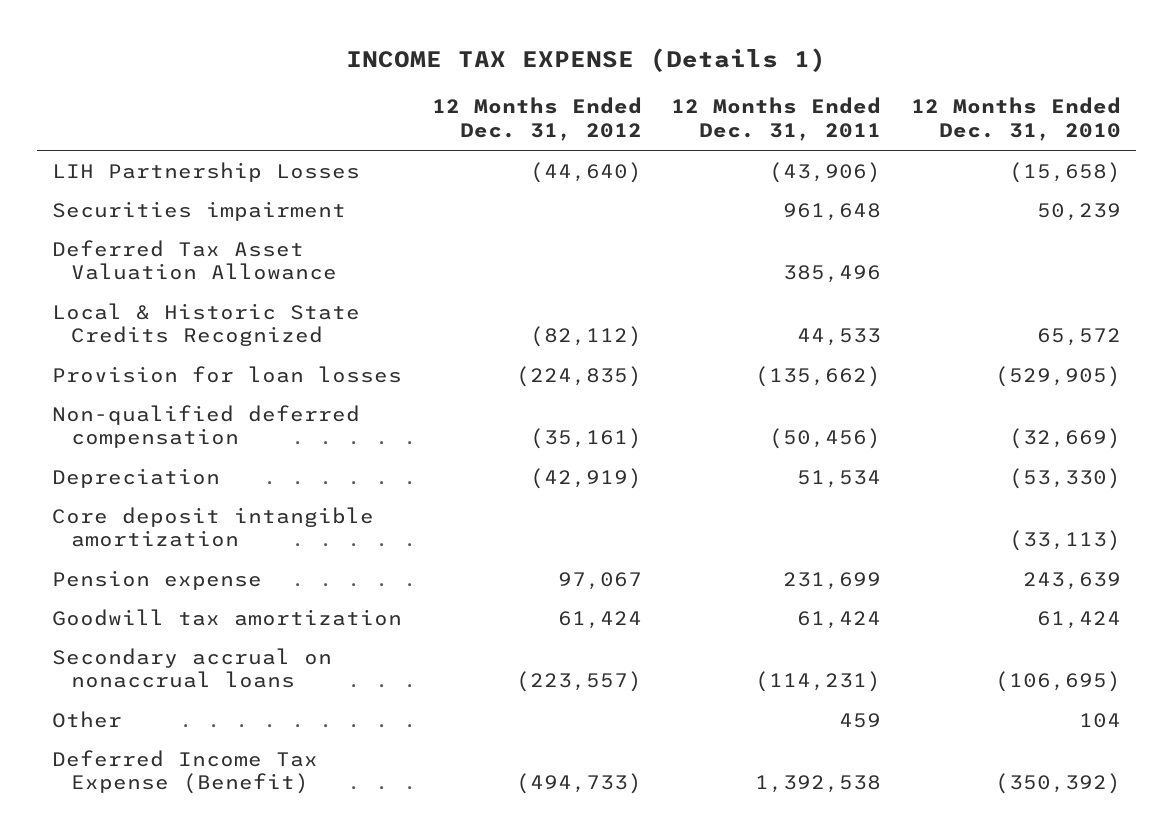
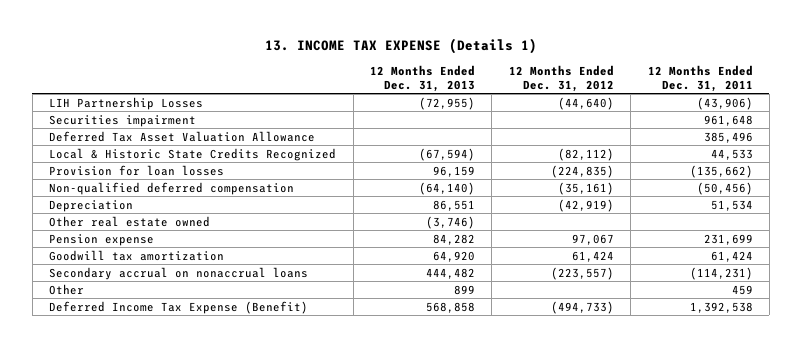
[346,48,827,73] INCOME TAX EXPENSE (Details 1) -> [264,38,537,55] 13. INCOME TAX EXPENSE (Details 1)
[911,97,1122,142] 12 Months Ended Dec. 31, 2010 -> none
none -> [369,64,475,92] 12 Months Ended Dec. 31, 2013
[51,506,374,548] Core deposit intangible amortization -> [49,215,211,227] Other real estate owned

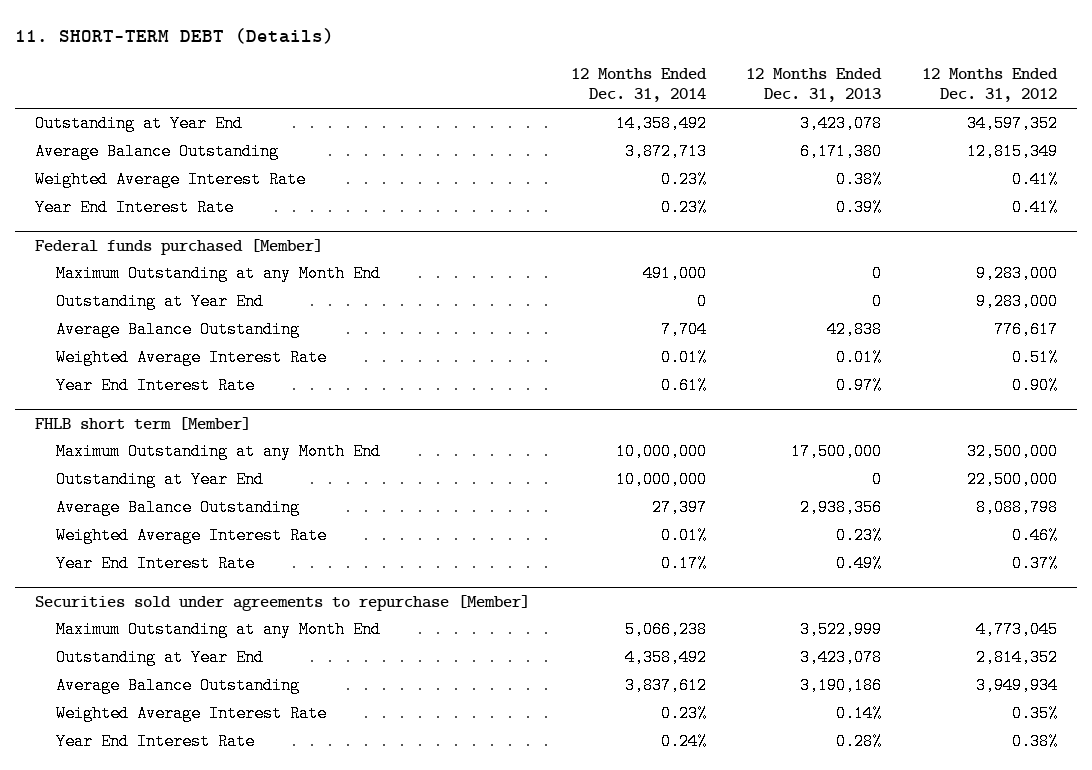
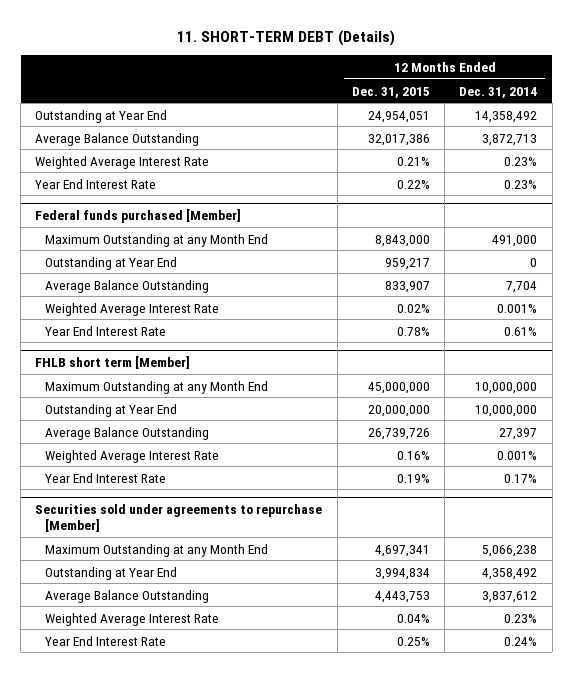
[746,68,883,103] 12 Months Ended Dec. 31, 2013 -> none
[921,68,1058,103] 12 Months Ended Dec. 31, 2012 -> none
none -> [351,86,430,98] Dec. 31, 2015
[660,349,707,367] 0.01% -> [497,303,538,313] 0.001%
[660,527,707,545] 0.01% -> [497,450,538,460] 0.001%

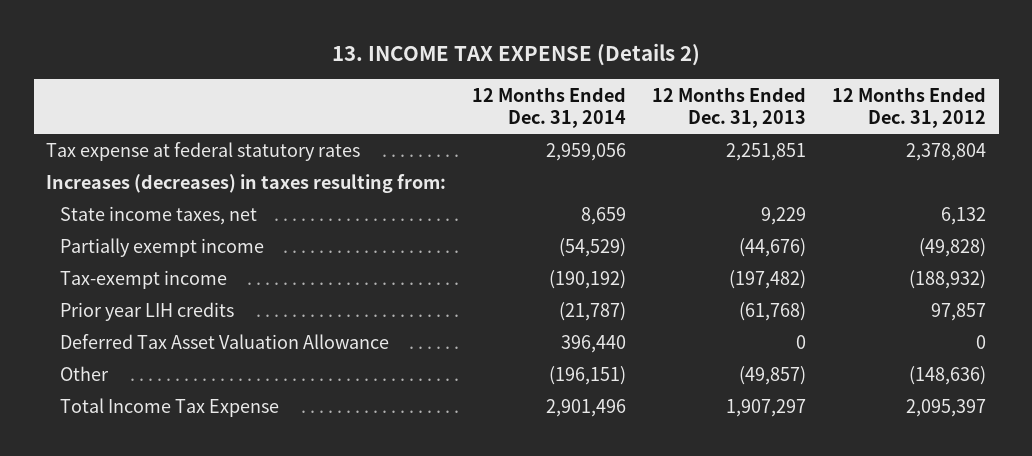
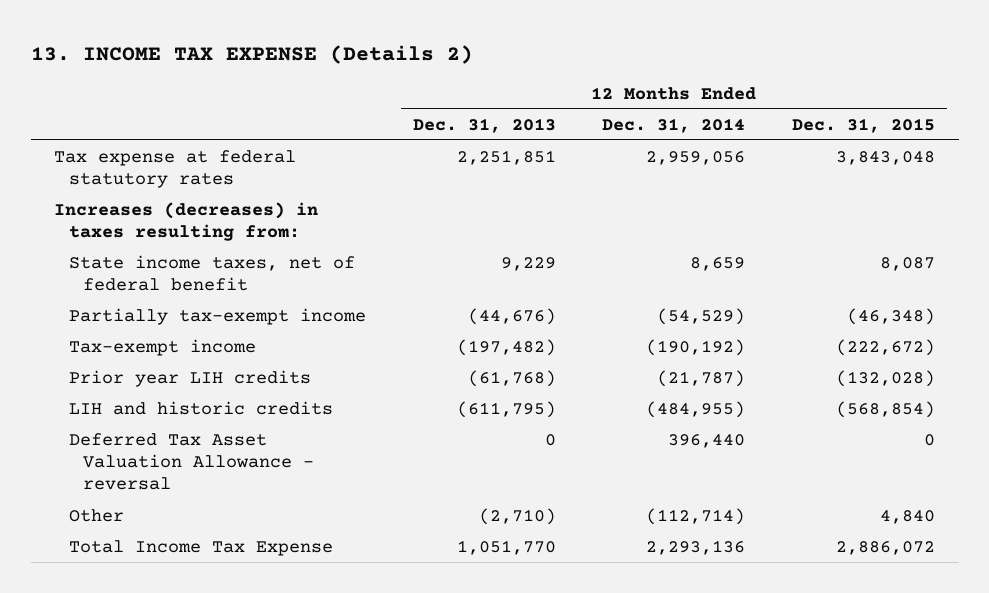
[831,86,986,128] 12 Months Ended Dec. 31, 2012 -> none
none -> [792,117,936,133] Dec. 31, 2015
[59,205,257,225] State income taxes, net -> [68,254,355,292] State income taxes, net of federal benefit
[59,237,264,257] Partially exempt income -> [68,307,366,325] Partially tax-exempt income
none -> [68,400,333,415] LIH and historic credits
[59,333,389,349] Deferred Tax Asset Valuation Allowance -> [68,432,315,491] Deferred Tax Asset Valuation Allowance - reversal
[549,365,627,385] (196,151) -> [646,507,746,525] (112,714)
[739,365,807,385] (49,857) -> [478,507,556,525] (2,710)
[546,398,627,417] 2,901,496 -> [646,539,746,555] 2,293,136
[726,398,807,417] 1,907,297 -> [456,539,556,555] 1,051,770

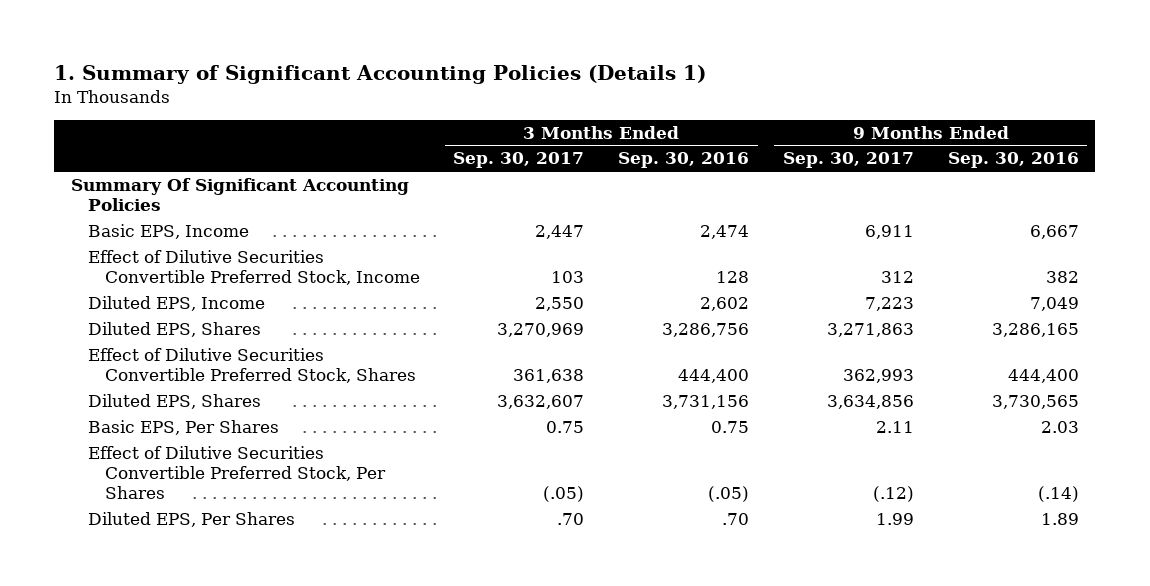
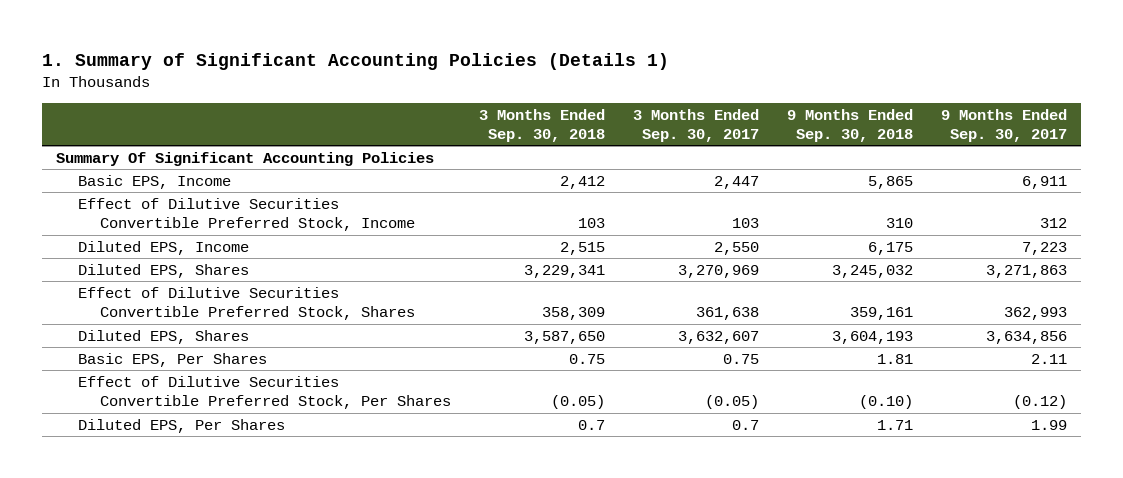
[618,152,750,169] Sep. 30, 2016 -> none
[947,152,1079,169] Sep. 30, 2016 -> none
none -> [478,108,605,142] 3 Months Ended Sep. 30, 2018
none -> [787,108,914,142] 9 Months Ended Sep. 30, 2018
[543,486,585,503] (.05) -> [704,395,759,410] (0.05)
[872,486,914,503] (.12) -> [1013,395,1068,410] (0.12)
[557,512,585,525] .70 -> [731,419,759,430] 0.7

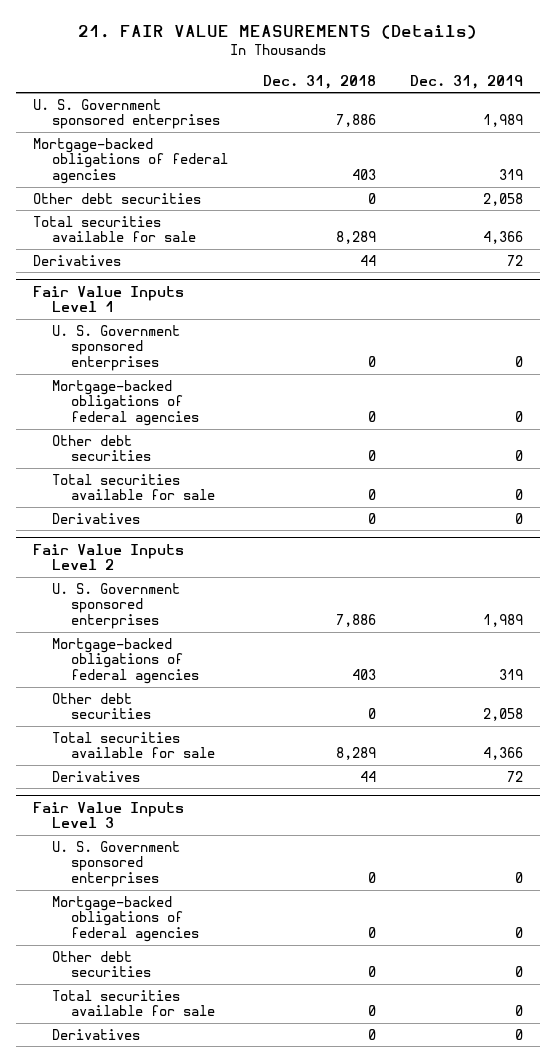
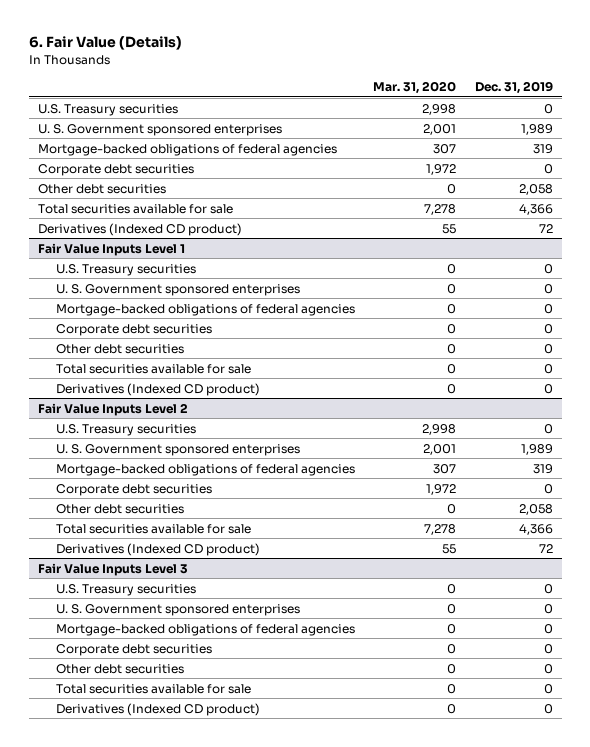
[78,25,478,40] 21. FAIR VALUE MEASUREMENTS (Details) -> [28,36,182,51] 6. Fair Value (Details)
[262,74,376,89] Dec. 31, 2018 -> none
none -> [373,80,457,94] Mar. 31, 2020
none -> [37,103,178,116] U.S. Treasury securities
none -> [37,163,194,176] Corporate debt securities
[33,254,122,266] Derivatives -> [37,222,242,236] Derivatives (Indexed CD product)
none -> [56,263,197,276] U.S. Treasury securities
none -> [56,323,213,336] Corporate debt securities
[52,512,141,524] Derivatives -> [56,382,261,396] Derivatives (Indexed CD product)
none -> [56,423,197,436] U.S. Treasury securities
none -> [56,483,213,496] Corporate debt securities
[52,770,141,782] Derivatives -> [56,542,261,556] Derivatives (Indexed CD product)
none -> [56,583,197,596] U.S. Treasury securities
none -> [56,643,213,656] Corporate debt securities
[52,1028,141,1040] Derivatives -> [56,702,261,716] Derivatives (Indexed CD product)

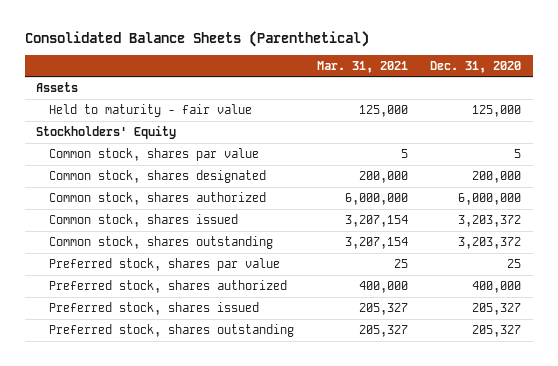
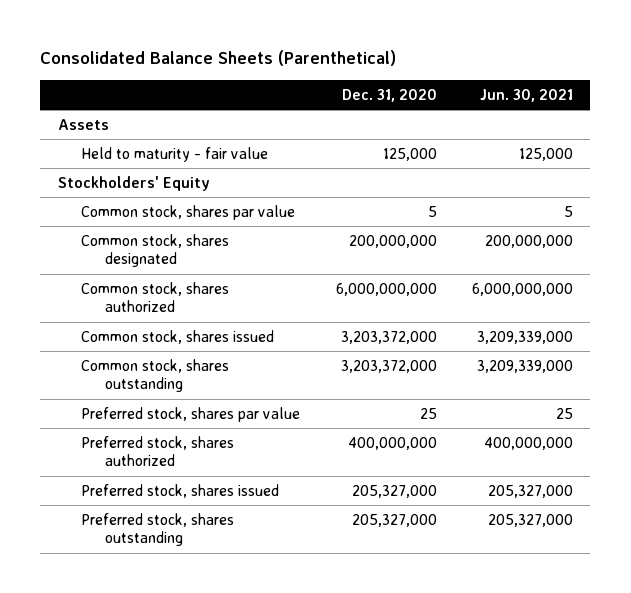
[316,60,408,73] Mar. 31, 2021 -> none
none -> [479,88,573,102] Jun. 30, 2021
[472,170,522,183] 200,000 -> [348,234,437,248] 200,000,000
[458,192,522,205] 6,000,000 -> [335,282,437,296] 6,000,000,000
[458,214,522,227] 3,203,372 -> [340,330,437,344] 3,203,372,000
[458,236,522,249] 3,203,372 -> [340,359,437,373] 3,203,372,000
[472,280,522,293] 400,000 -> [347,436,437,450] 400,000,000
[472,302,522,315] 205,327 -> [351,484,437,498] 205,327,000
[472,324,522,337] 205,327 -> [351,513,437,527] 205,327,000

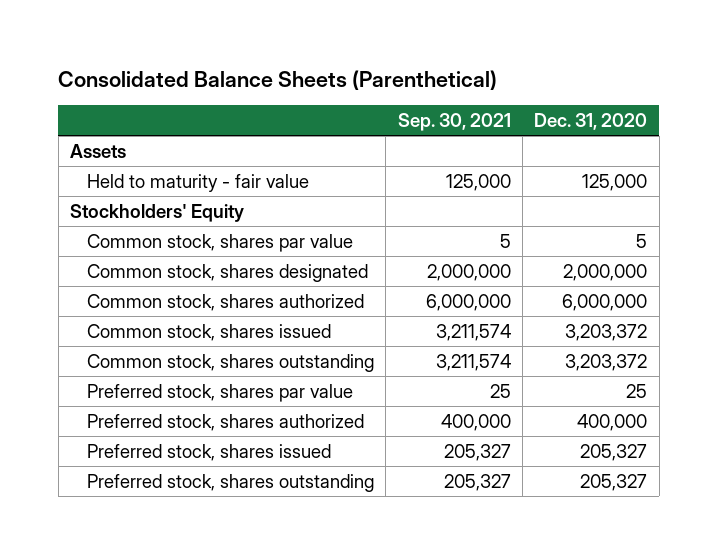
[479,88,573,102] Jun. 30, 2021 -> none
none -> [397,113,511,132] Sep. 30, 2021
[348,234,437,248] 200,000,000 -> [563,263,648,281] 2,000,000
[335,282,437,296] 6,000,000,000 -> [562,293,648,311] 6,000,000
[340,330,437,344] 3,203,372,000 -> [565,323,648,341] 3,203,372
[340,359,437,373] 3,203,372,000 -> [565,353,648,371] 3,203,372
[347,436,437,450] 400,000,000 -> [577,413,648,431] 400,000
[351,484,437,498] 205,327,000 -> [580,443,648,461] 205,327
[351,513,437,527] 205,327,000 -> [580,473,648,491] 205,327

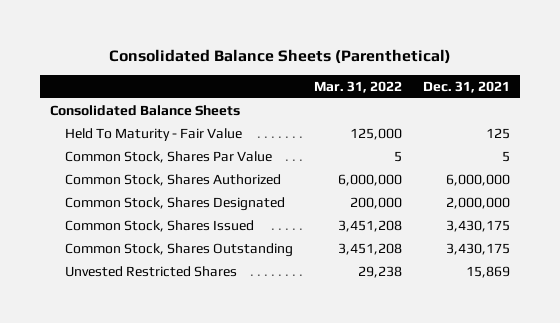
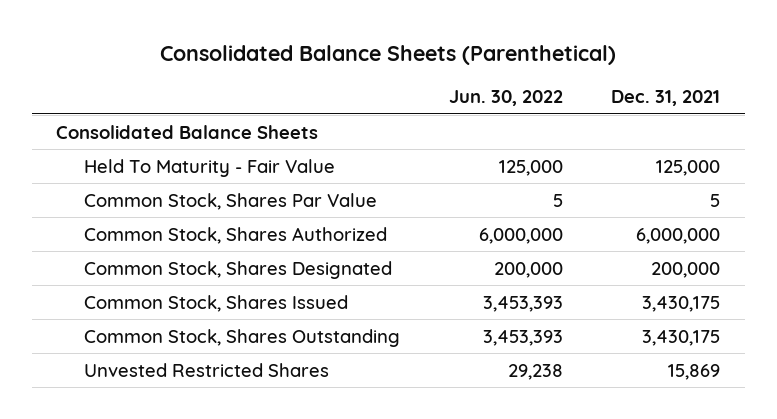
[313,81,402,94] Mar. 31, 2022 -> none
none -> [448,90,563,107] Jun. 30, 2022
[485,127,510,139] 125 -> [656,159,721,176] 125,000
[445,196,510,209] 2,000,000 -> [651,261,721,278] 200,000

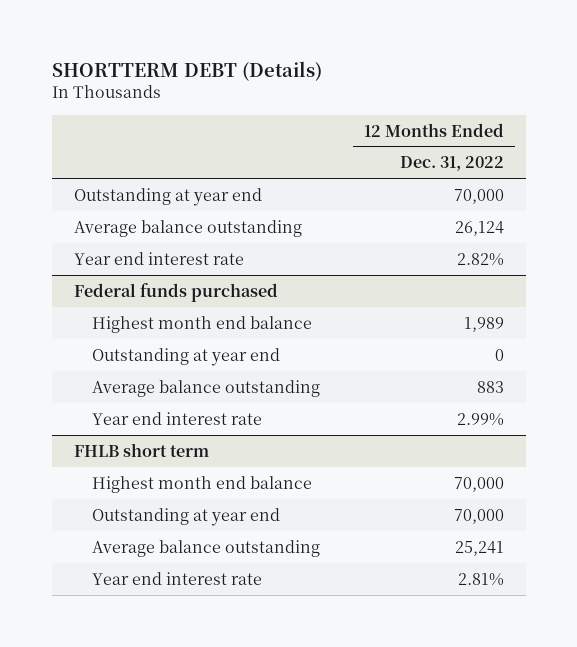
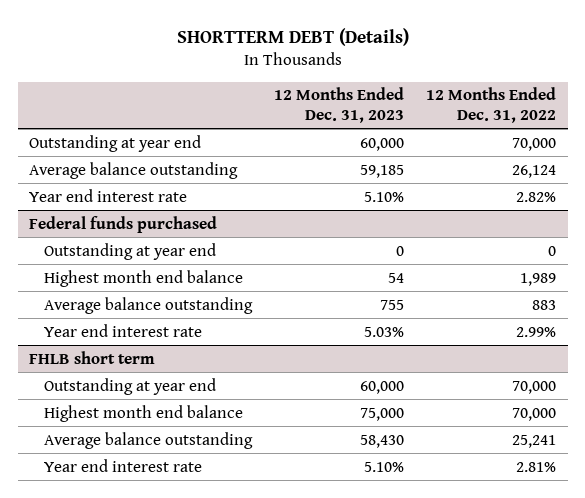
none -> [273,87,404,123] 12 Months Ended Dec. 31, 2023
[91,315,312,333] Highest month end balance -> [43,269,243,287] Highest month end balance
[91,475,312,493] Highest month end balance -> [43,404,243,422] Highest month end balance

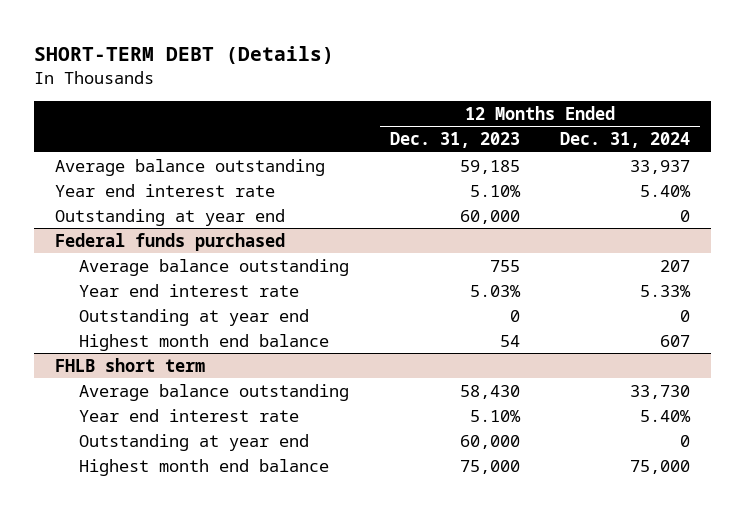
[176,28,409,47] SHORTTERM DEBT (Details) -> [34,45,335,64] SHORT-TERM DEBT (Details)
[426,87,557,123] 12 Months Ended Dec. 31, 2022 -> none
none -> [560,132,691,149] Dec. 31, 2024
[29,134,202,152] Outstanding at year end -> [54,208,285,226] Outstanding at year end
[43,242,216,260] Outstanding at year end -> [79,308,310,326] Outstanding at year end
[43,269,243,287] Highest month end balance -> [79,333,330,351] Highest month end balance
[43,377,216,395] Outstanding at year end -> [79,433,310,451] Outstanding at year end
[43,404,243,422] Highest month end balance -> [79,458,330,476] Highest month end balance

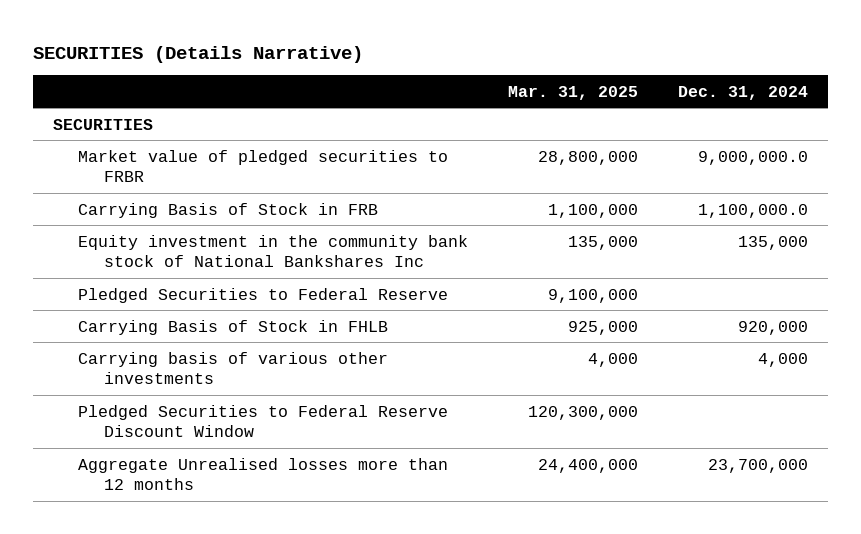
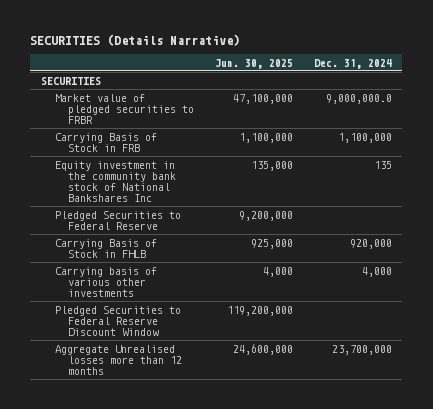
[508,85,639,100] Mar. 31, 2025 -> none
none -> [215,58,294,69] Jun. 30, 2025
[698,203,809,218] 1,100,000.0 -> [338,132,393,143] 1,100,000
[738,235,809,250] 135,000 -> [374,160,393,169] 135

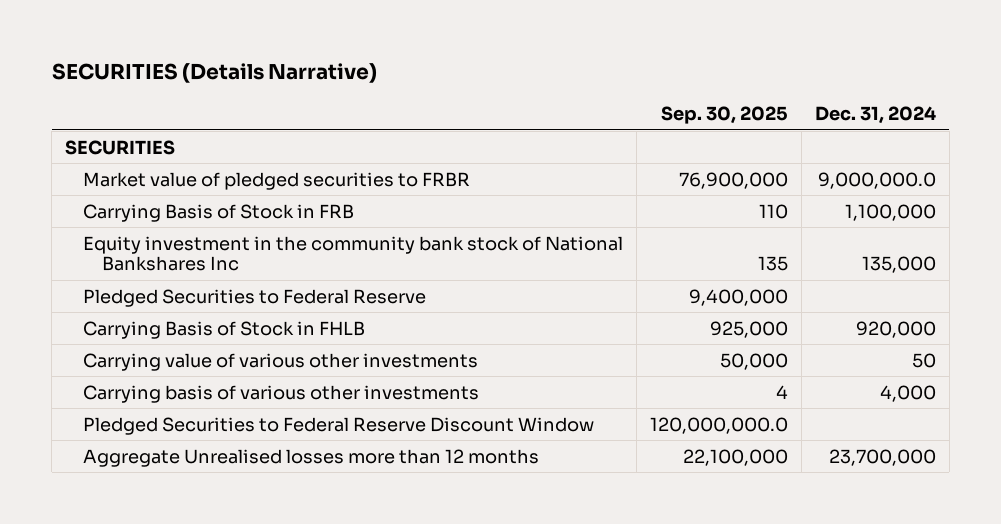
[215,58,294,69] Jun. 30, 2025 -> none
none -> [661,105,789,124] Sep. 30, 2025
[374,160,393,169] 135 -> [861,256,936,274] 135,000
none -> [83,352,479,371] Carrying value of various other investments

